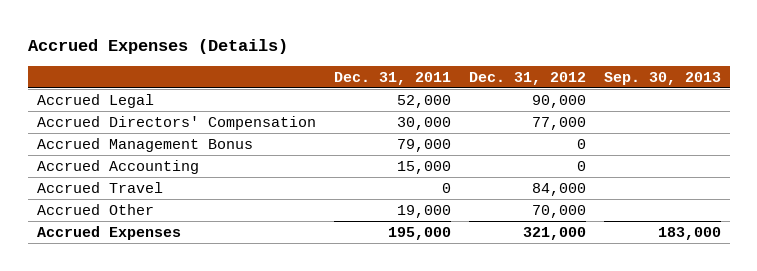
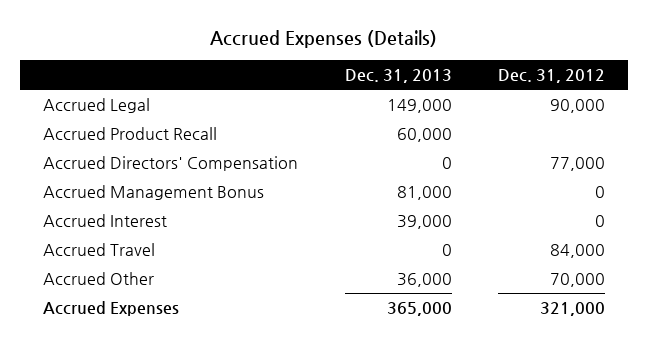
[333,71,451,85] Dec. 31, 2011 -> none
[603,71,721,85] Sep. 30, 2013 -> none
none -> [344,69,452,84] Dec. 31, 2013
none -> [43,127,218,141] Accrued Product Recall
[36,159,199,174] Accrued Accounting -> none
none -> [43,214,168,228] Accrued Interest

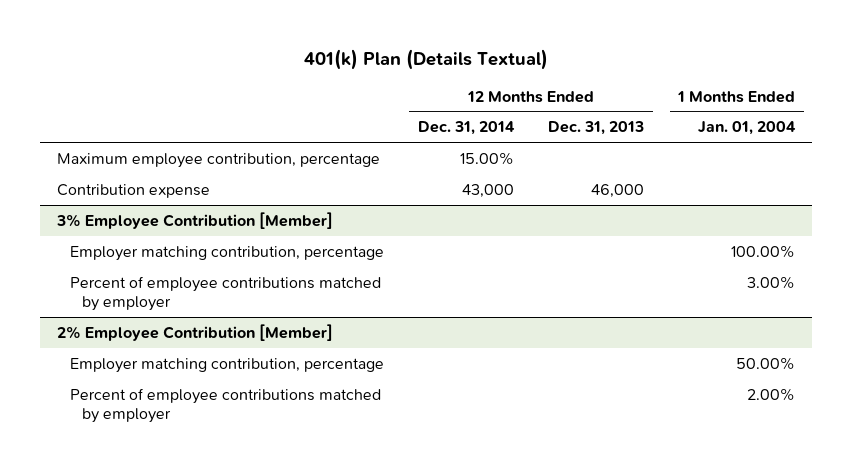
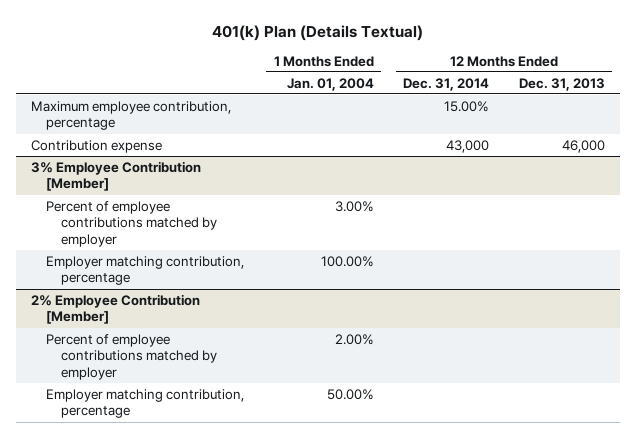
[69,245,384,261] Employer matching contribution, percentage -> [45,255,244,286] Employer matching contribution, percentage
[69,357,384,373] Employer matching contribution, percentage -> [45,388,244,419] Employer matching contribution, percentage

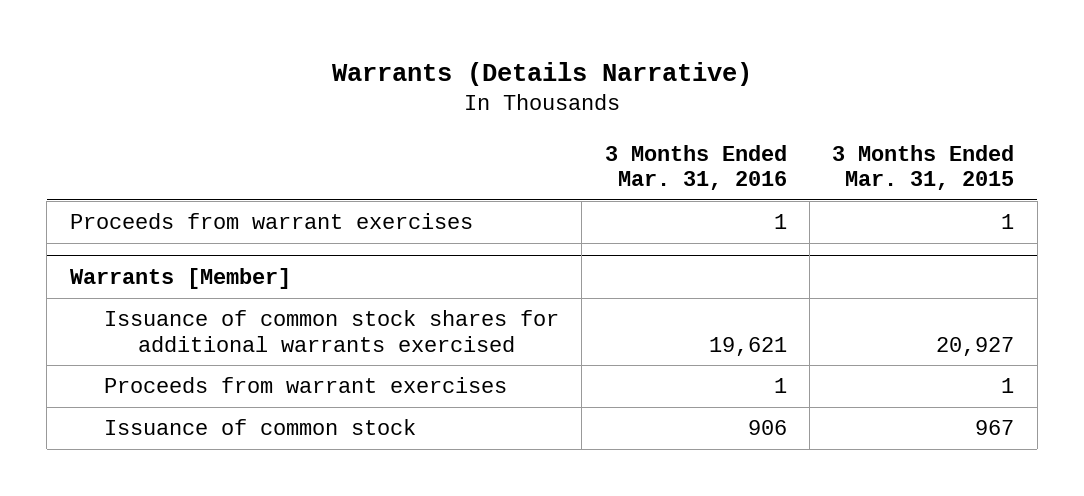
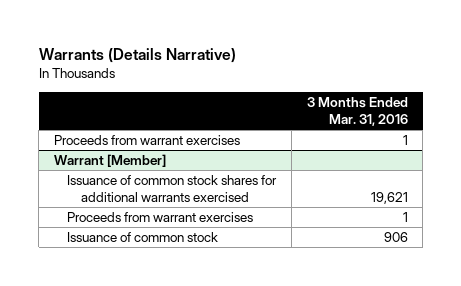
[832,144,1015,191] 3 Months Ended Mar. 31, 2015 -> none
[69,267,291,289] Warrants [Member] -> [53,154,166,168] Warrant [Member]

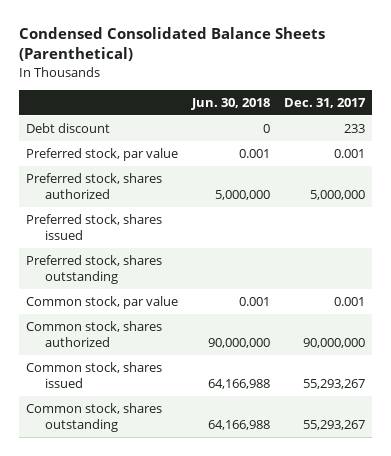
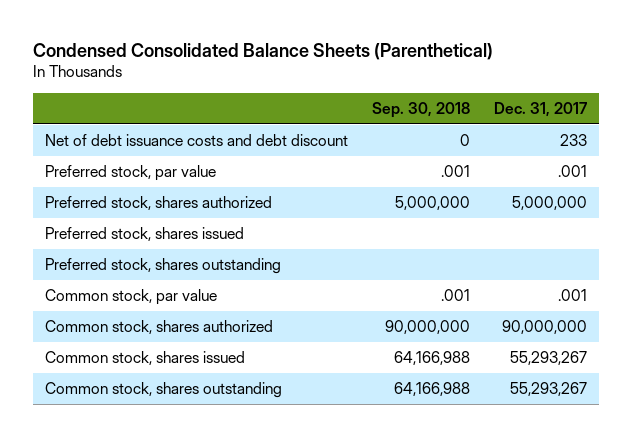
[191,97,271,110] Jun. 30, 2018 -> none
none -> [371,102,470,119] Sep. 30, 2018
[26,123,111,134] Debt discount -> [44,134,348,147] Net of debt issuance costs and debt discount
[333,149,365,159] 0.001 -> [558,165,588,178] .001
[333,297,365,307] 0.001 -> [558,289,588,302] .001

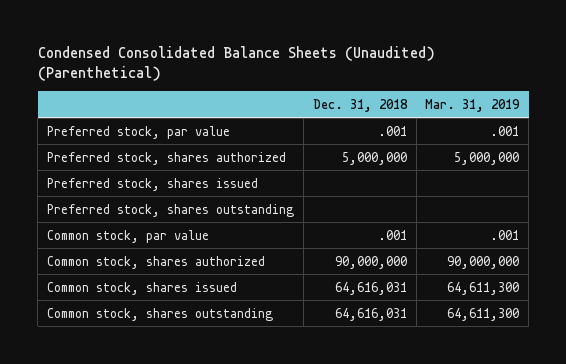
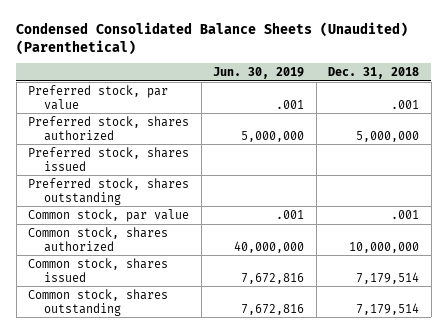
[425,98,521,112] Mar. 31, 2019 -> none
none -> [213,67,305,80] Jun. 30, 2019
[334,255,407,269] 90,000,000 -> [349,241,420,253] 10,000,000
[334,281,407,295] 64,616,031 -> [356,271,420,284] 7,179,514
[334,307,407,321] 64,616,031 -> [356,302,420,315] 7,179,514

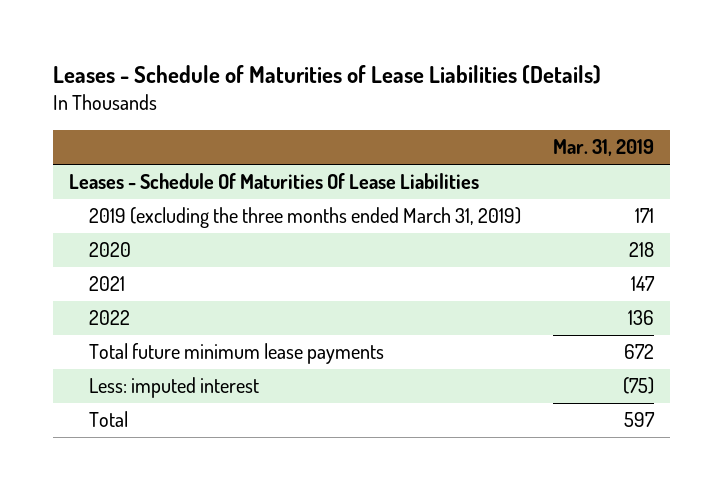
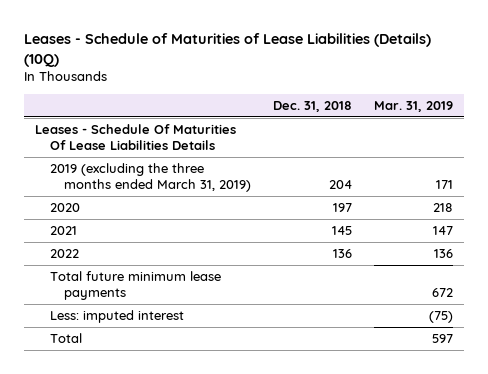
[52,65,601,85] Leases - Schedule of Maturities of Lease Liabilities (Details) -> [24,32,432,67] Leases - Schedule of Maturities of Lease Liabilities (Details) (10Q)
none -> [273,100,353,112] Dec. 31, 2018
[68,173,479,190] Leases - Schedule Of Maturities Of Lease Liabilities -> [35,123,237,151] Leases - Schedule Of Maturities Of Lease Liabilities Details

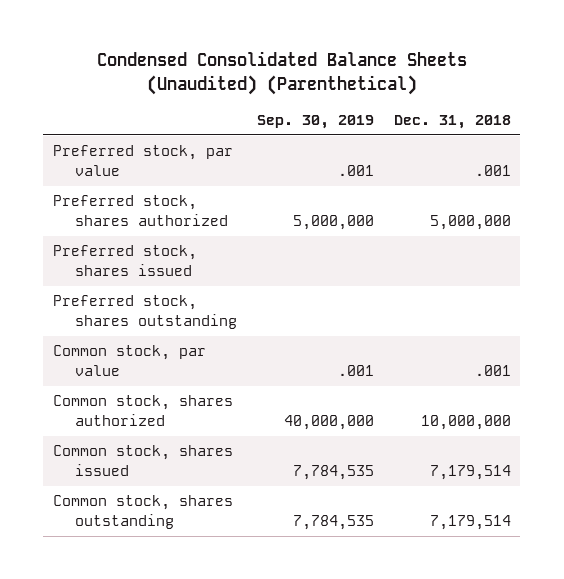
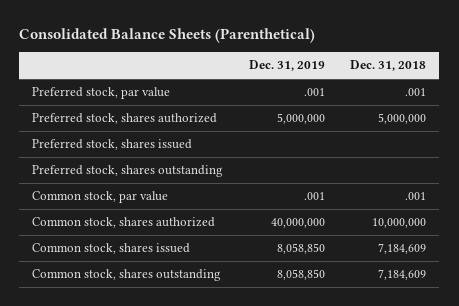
[96,51,467,95] Condensed Consolidated Balance Sheets (Unaudited) (Parenthetical) -> [19,28,316,44] Consolidated Balance Sheets (Parenthetical)
[256,114,374,129] Sep. 30, 2019 -> none
none -> [248,60,325,72] Dec. 31, 2019
[429,464,511,480] 7,179,514 -> [378,243,427,255] 7,184,609
[429,514,511,530] 7,179,514 -> [378,269,427,281] 7,184,609

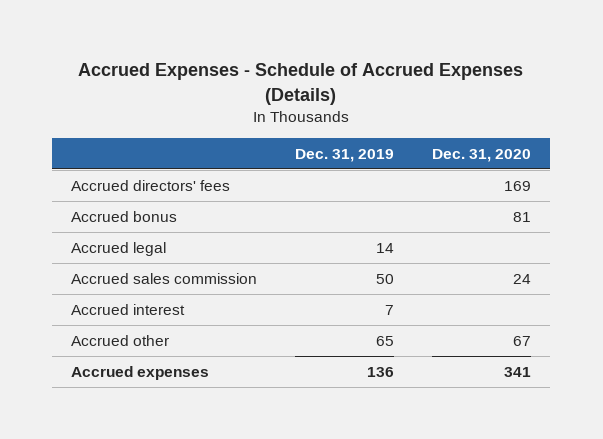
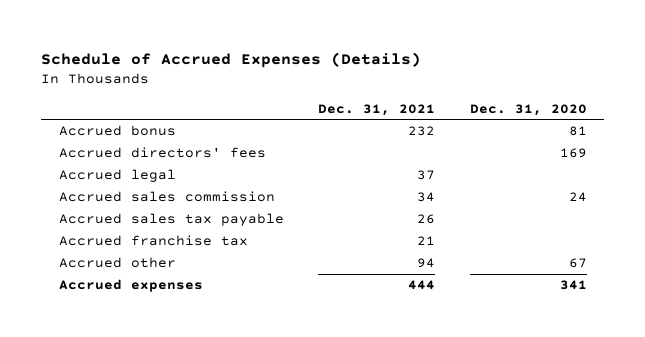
[78,63,524,105] Accrued Expenses - Schedule of Accrued Expenses (Details) -> [41,51,422,68] Schedule of Accrued Expenses (Details)
[295,148,395,162] Dec. 31, 2019 -> none
none -> [318,103,436,116] Dec. 31, 2021
[71,180,231,192] Accrued directors' fees -> [58,147,266,159] Accrued directors' fees
[71,304,186,316] Accrued interest -> none
none -> [58,213,284,227] Accrued sales tax payable
none -> [58,235,248,247] Accrued franchise tax

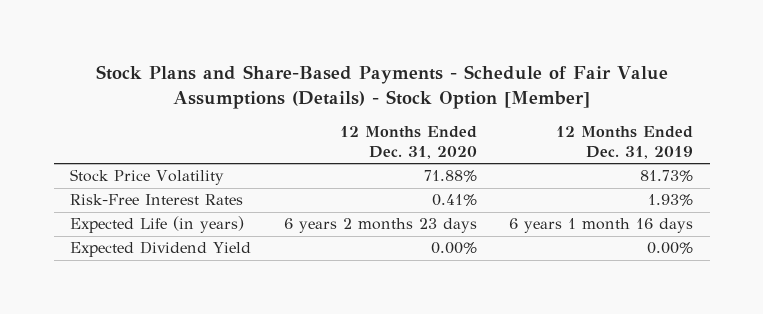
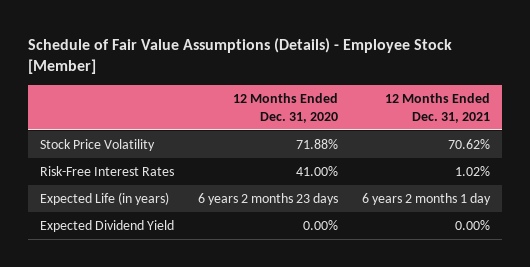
[95,64,668,109] Stock Plans and Share-Based Payments - Schedule of Fair Value Assumptions (Details) - Stock Option [Member] -> [28,37,453,75] Schedule of Fair Value Assumptions (Details) - Employee Stock [Member]
[556,126,694,159] 12 Months Ended Dec. 31, 2019 -> none
none -> [384,92,490,123] 12 Months Ended Dec. 31, 2021
[431,194,477,207] 0.41% -> [296,165,339,176] 41.00%

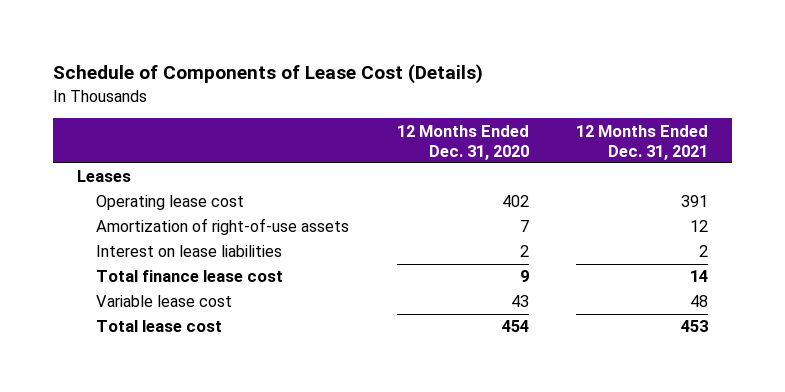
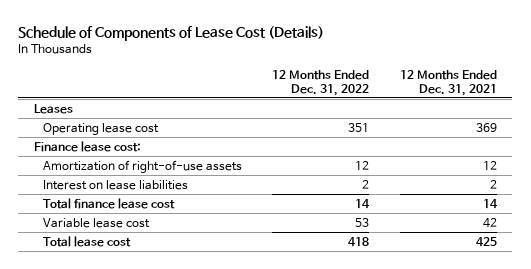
[396,124,529,160] 12 Months Ended Dec. 31, 2020 -> none
none -> [272,70,370,96] 12 Months Ended Dec. 31, 2022
[681,195,709,208] 391 -> [475,122,497,132] 369
none -> [33,140,141,152] Finance lease cost:
[690,295,709,308] 48 -> [482,217,497,228] 42
[681,320,709,333] 453 -> [475,236,497,247] 425

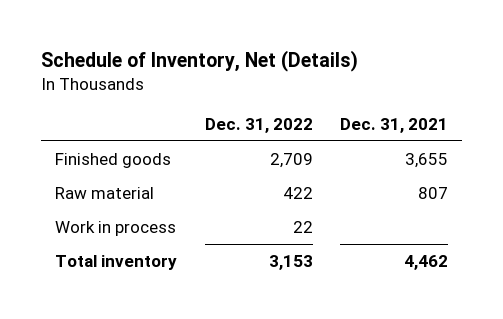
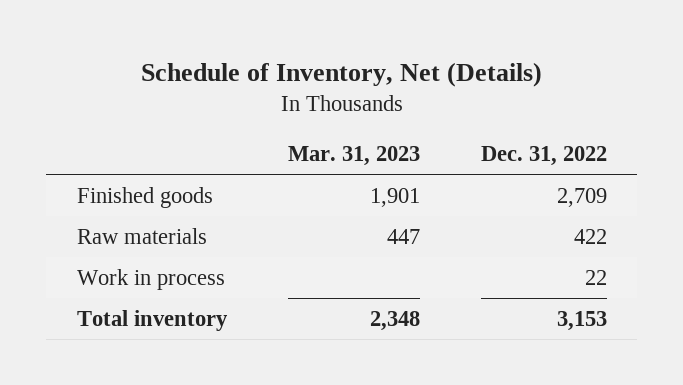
[339,117,448,133] Dec. 31, 2021 -> none
none -> [287,146,420,167] Mar. 31, 2023
[55,186,155,199] Raw material -> [76,227,207,244] Raw materials

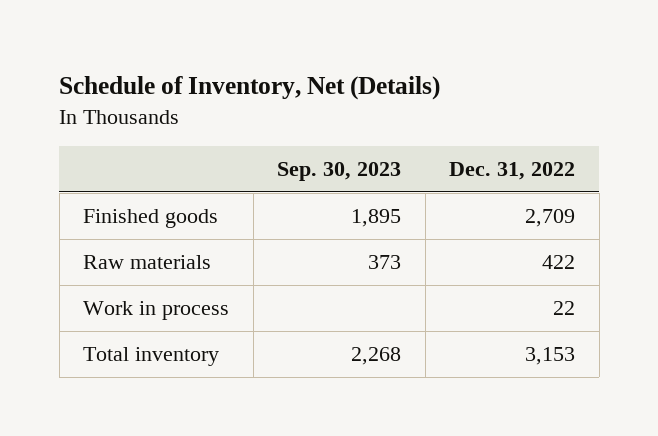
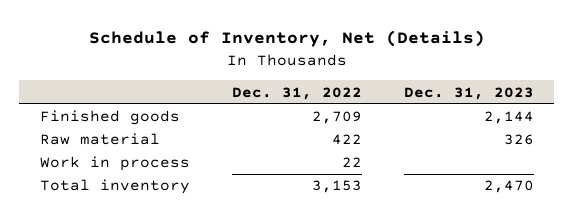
[277,161,402,181] Sep. 30, 2023 -> none
none -> [403,86,534,100] Dec. 31, 2023
[83,255,212,270] Raw materials -> [39,133,160,146] Raw material

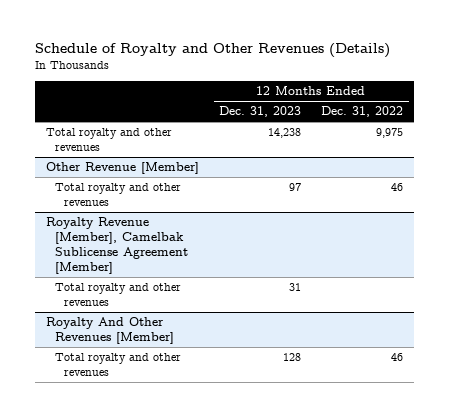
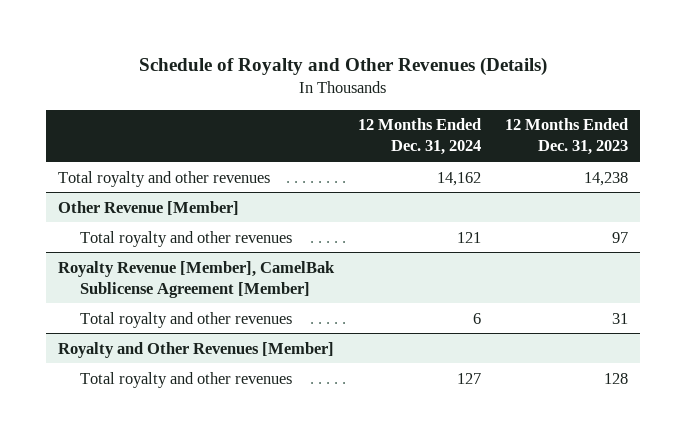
[321,106,404,118] Dec. 31, 2022 -> none
none -> [357,118,481,156] 12 Months Ended Dec. 31, 2024
[45,217,188,274] Royalty Revenue [Member], Camelbak Sublicense Agreement [Member] -> [57,260,335,298] Royalty Revenue [Member], CamelBak Sublicense Agreement [Member]
[45,317,174,344] Royalty And Other Revenues [Member] -> [57,341,334,358] Royalty and Other Revenues [Member]

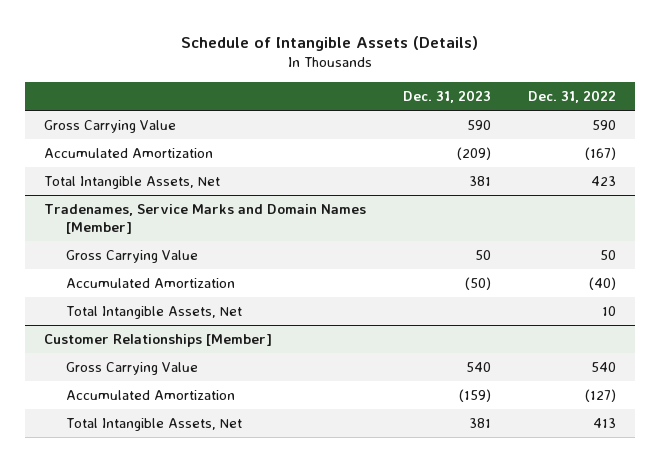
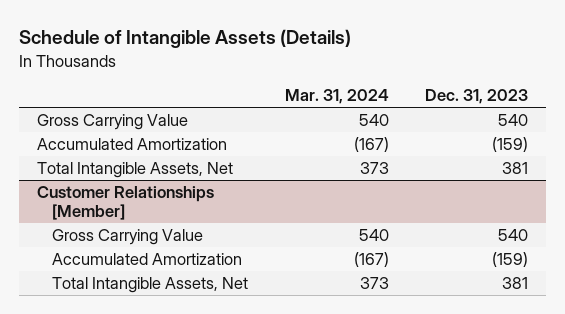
[528,90,617,104] Dec. 31, 2022 -> none
none -> [284,89,389,105] Mar. 31, 2024
[467,120,492,131] 590 -> [498,114,529,127] 540
[457,147,492,161] (209) -> [492,137,529,153] (159)
[43,204,366,234] Tradenames, Service Marks and Domain Names [Member] -> none
[66,250,199,264] Gross Carrying Value -> none
[66,278,236,289] Accumulated Amortization -> none
[66,306,243,320] Total Intangible Assets, Net -> none

